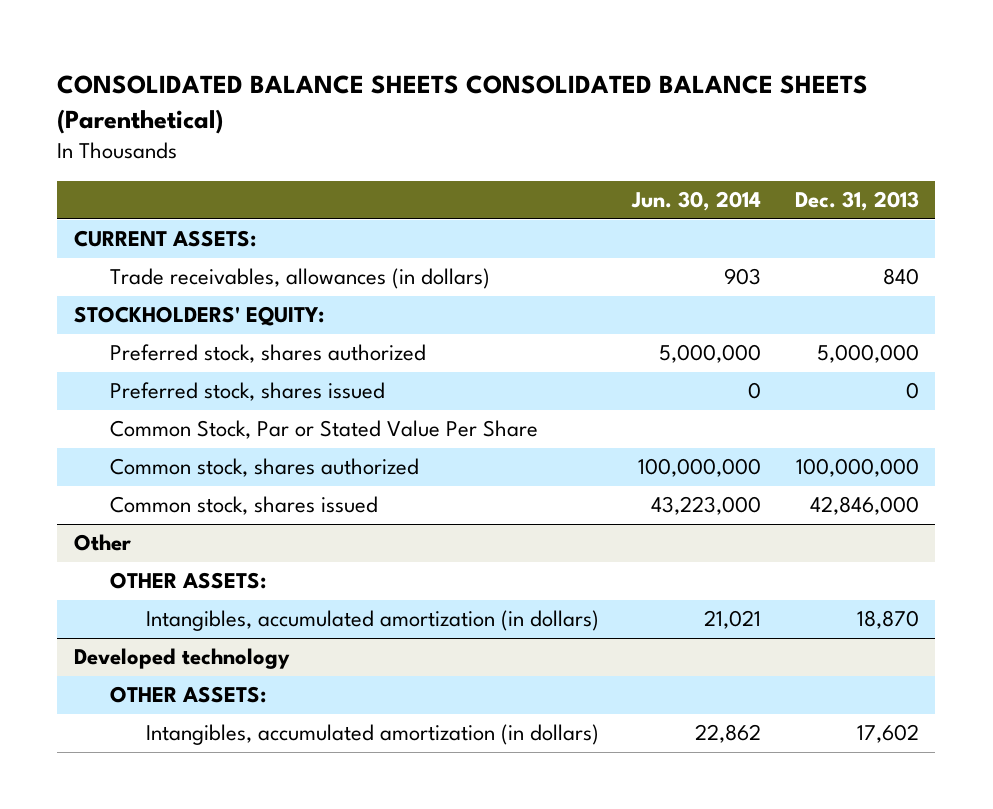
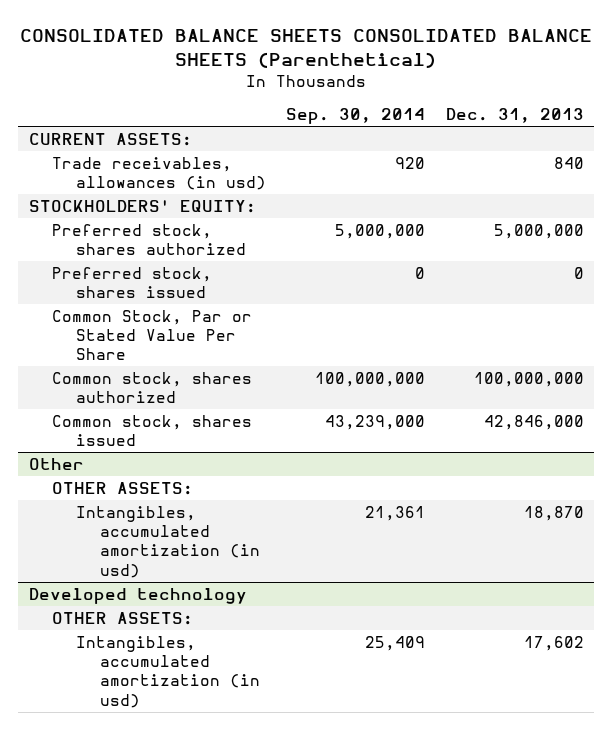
[631,191,762,212] Jun. 30, 2014 -> none
none -> [286,108,426,125] Sep. 30, 2014
[109,268,490,290] Trade receivables, allowances (in dollars) -> [52,156,267,191] Trade receivables, allowances (in usd)
[145,610,599,632] Intangibles, accumulated amortization (in dollars) -> [76,505,260,578] Intangibles, accumulated amortization (in usd)
[145,724,599,746] Intangibles, accumulated amortization (in dollars) -> [76,635,260,708] Intangibles, accumulated amortization (in usd)

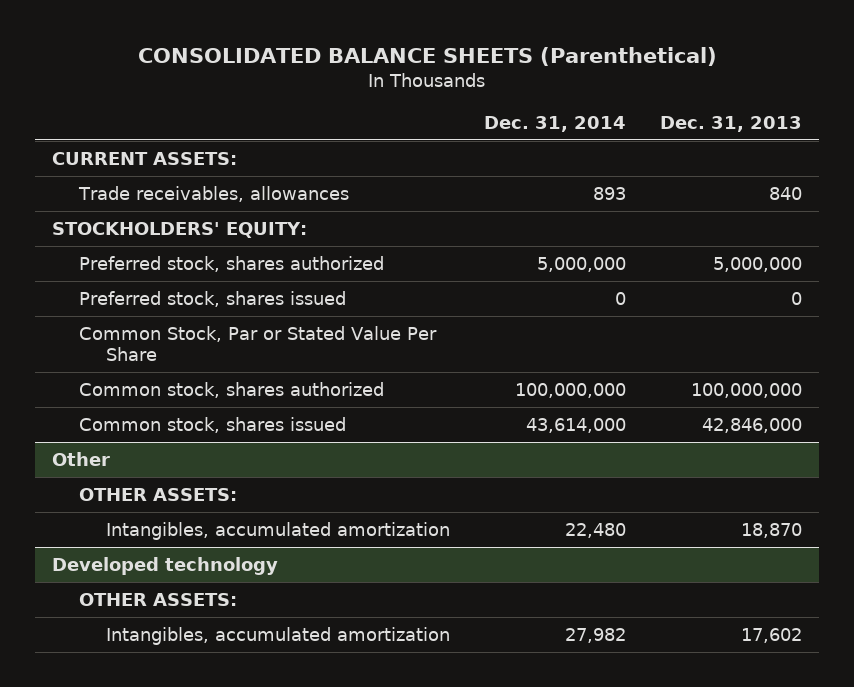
[20,29,593,69] CONSOLIDATED BALANCE SHEETS CONSOLIDATED BALANCE SHEETS (Parenthetical) -> [137,46,717,66] CONSOLIDATED BALANCE SHEETS (Parenthetical)
[286,108,426,125] Sep. 30, 2014 -> none
none -> [484,115,627,132] Dec. 31, 2014
[52,156,267,191] Trade receivables, allowances (in usd) -> [78,186,350,203] Trade receivables, allowances
[76,505,260,578] Intangibles, accumulated amortization (in usd) -> [106,522,451,541] Intangibles, accumulated amortization
[76,635,260,708] Intangibles, accumulated amortization (in usd) -> [106,627,451,646] Intangibles, accumulated amortization

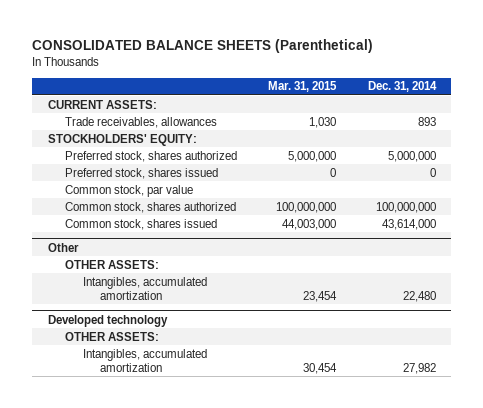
[659,115,802,132] Dec. 31, 2013 -> none
none -> [268,81,338,93] Mar. 31, 2015
[79,326,438,362] Common Stock, Par or Stated Value Per Share -> [65,184,194,197] Common stock, par value

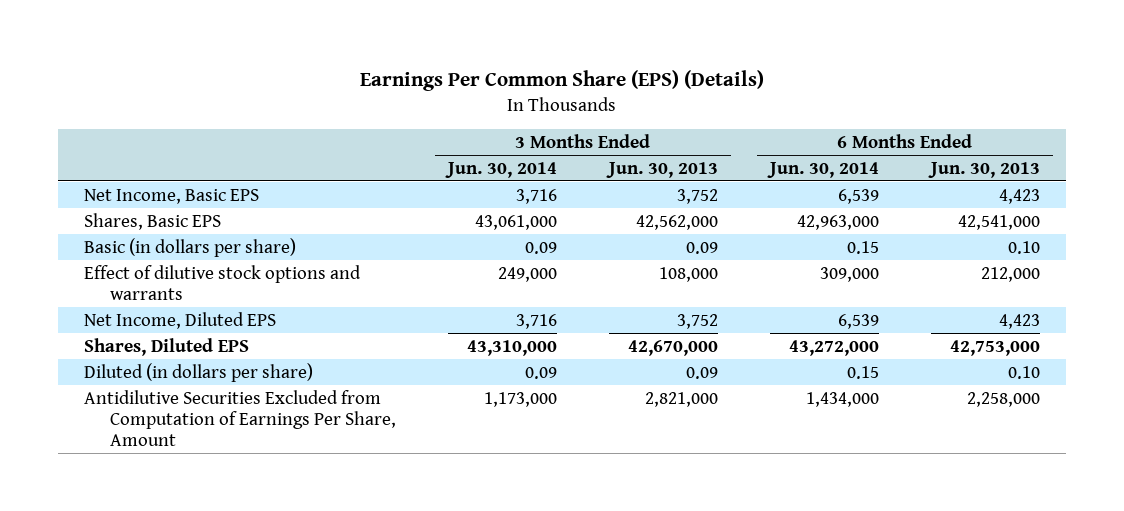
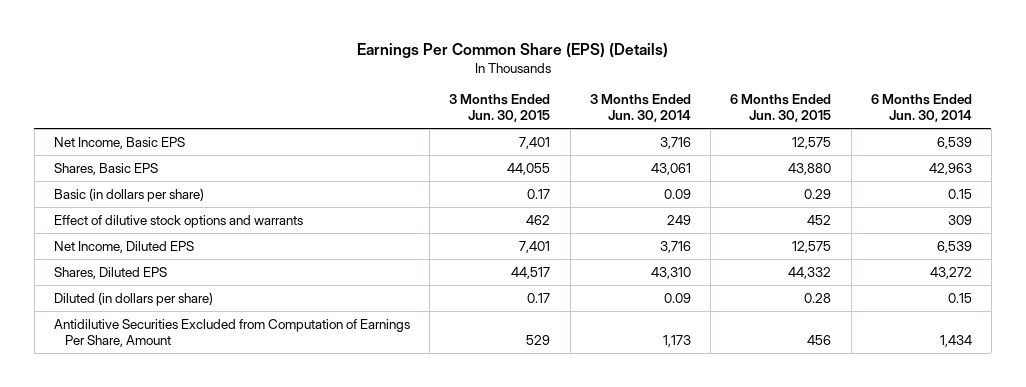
[605,161,718,178] Jun. 30, 2013 -> none
[927,161,1040,178] Jun. 30, 2013 -> none
none -> [449,94,551,122] 3 Months Ended Jun. 30, 2015
none -> [730,94,832,122] 6 Months Ended Jun. 30, 2015
[475,214,558,230] 43,061,000 -> [650,162,691,175] 43,061
[796,214,879,230] 42,963,000 -> [928,162,972,175] 42,963
[498,266,558,282] 249,000 -> [666,214,691,225] 249
[819,266,879,282] 309,000 -> [947,214,972,225] 309
[467,339,558,356] 43,310,000 -> [650,266,691,279] 43,310
[788,339,879,356] 43,272,000 -> [929,266,972,279] 43,272
[484,391,558,407] 1,173,000 -> [662,334,691,347] 1,173
[805,391,879,407] 1,434,000 -> [939,334,972,347] 1,434

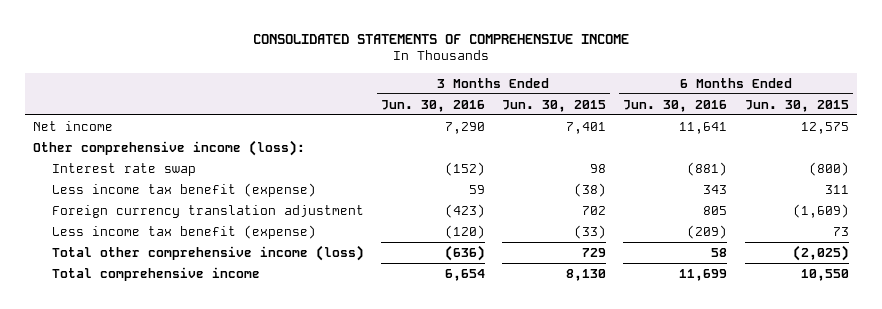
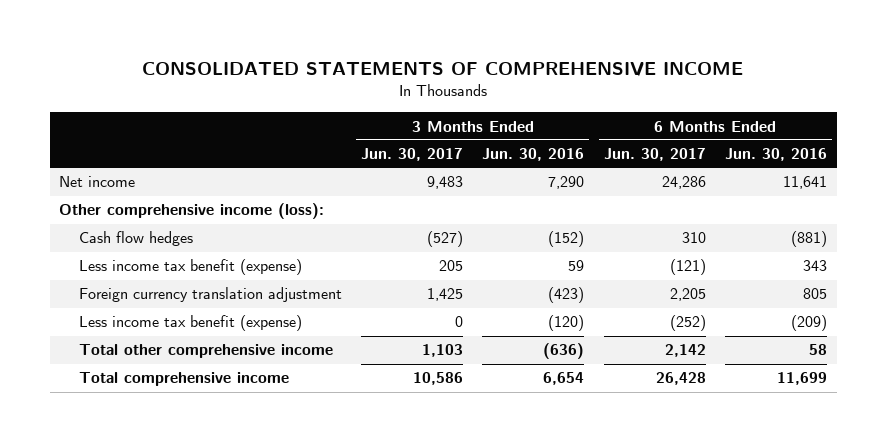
[502,99,607,112] Jun. 30, 2015 -> none
[744,99,849,112] Jun. 30, 2015 -> none
none -> [360,148,463,162] Jun. 30, 2017
none -> [603,148,706,162] Jun. 30, 2017
[51,162,196,176] Interest rate swap -> [78,231,193,247] Cash flow hedges
[51,244,364,261] Total other comprehensive income (loss) -> [78,344,333,359] Total other comprehensive income

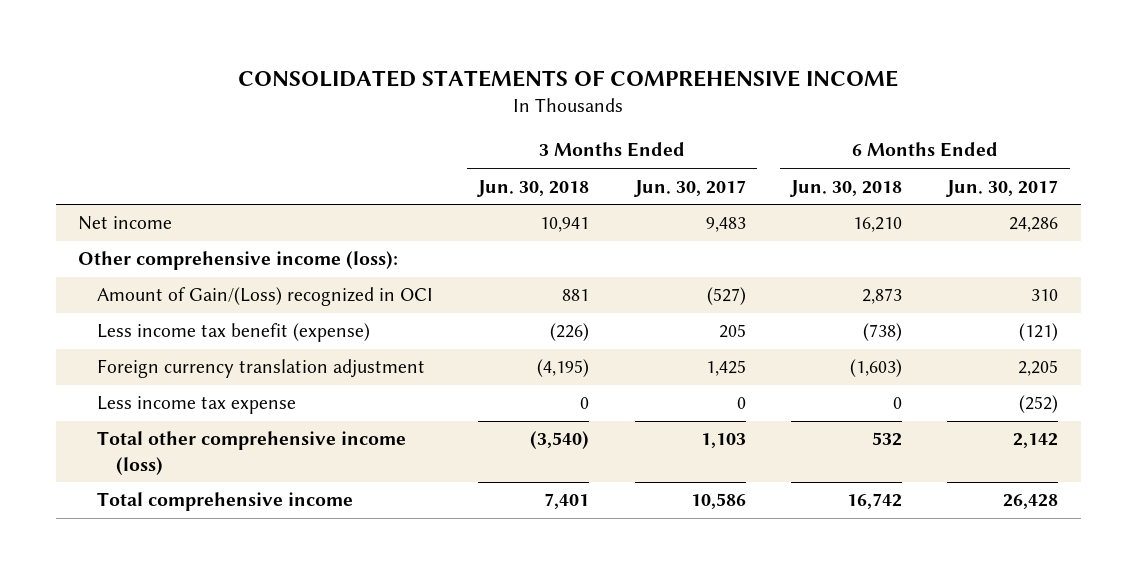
[482,148,585,162] Jun. 30, 2016 -> none
[725,148,828,162] Jun. 30, 2016 -> none
none -> [477,179,590,197] Jun. 30, 2018
none -> [790,179,903,197] Jun. 30, 2018
[78,231,193,247] Cash flow hedges -> [97,287,434,307] Amount of Gain/(Loss) recognized in OCI
[78,315,302,332] Less income tax benefit (expense) -> [97,396,297,415] Less income tax expense
[78,344,333,359] Total other comprehensive income -> [97,431,407,475] Total other comprehensive income (loss)

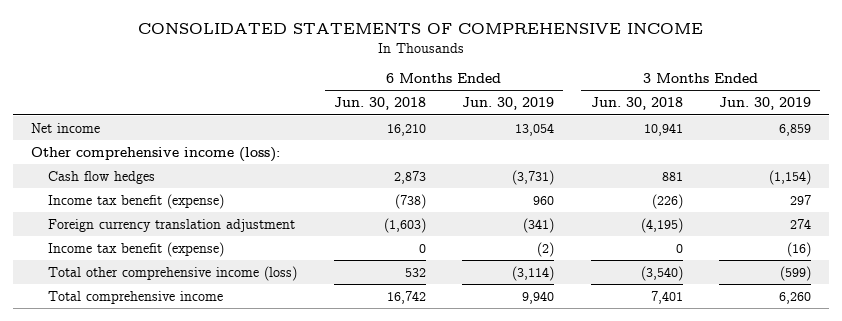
[633,179,746,197] Jun. 30, 2017 -> none
[946,179,1059,197] Jun. 30, 2017 -> none
none -> [462,97,555,111] Jun. 30, 2019
none -> [718,97,811,111] Jun. 30, 2019
[97,287,434,307] Amount of Gain/(Loss) recognized in OCI -> [48,170,156,184] Cash flow hedges
[97,323,371,343] Less income tax benefit (expense) -> [48,193,225,209] Income tax benefit (expense)
[97,396,297,415] Less income tax expense -> [48,241,225,257] Income tax benefit (expense)

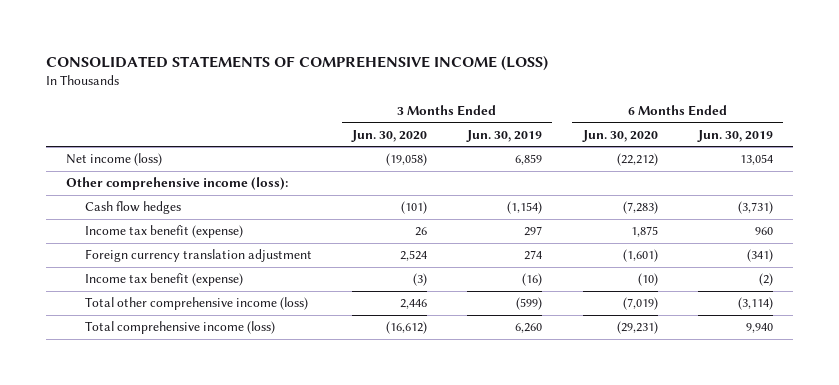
[138,23,704,35] CONSOLIDATED STATEMENTS OF COMPREHENSIVE INCOME -> [45,56,548,72] CONSOLIDATED STATEMENTS OF COMPREHENSIVE INCOME (LOSS)
[333,97,426,111] Jun. 30, 2018 -> none
[590,97,683,111] Jun. 30, 2018 -> none
none -> [351,129,428,142] Jun. 30, 2020
none -> [581,129,658,142] Jun. 30, 2020
[31,122,101,133] Net income -> [66,153,163,167] Net income (loss)
[48,290,224,304] Total comprehensive income -> [84,321,275,335] Total comprehensive income (loss)

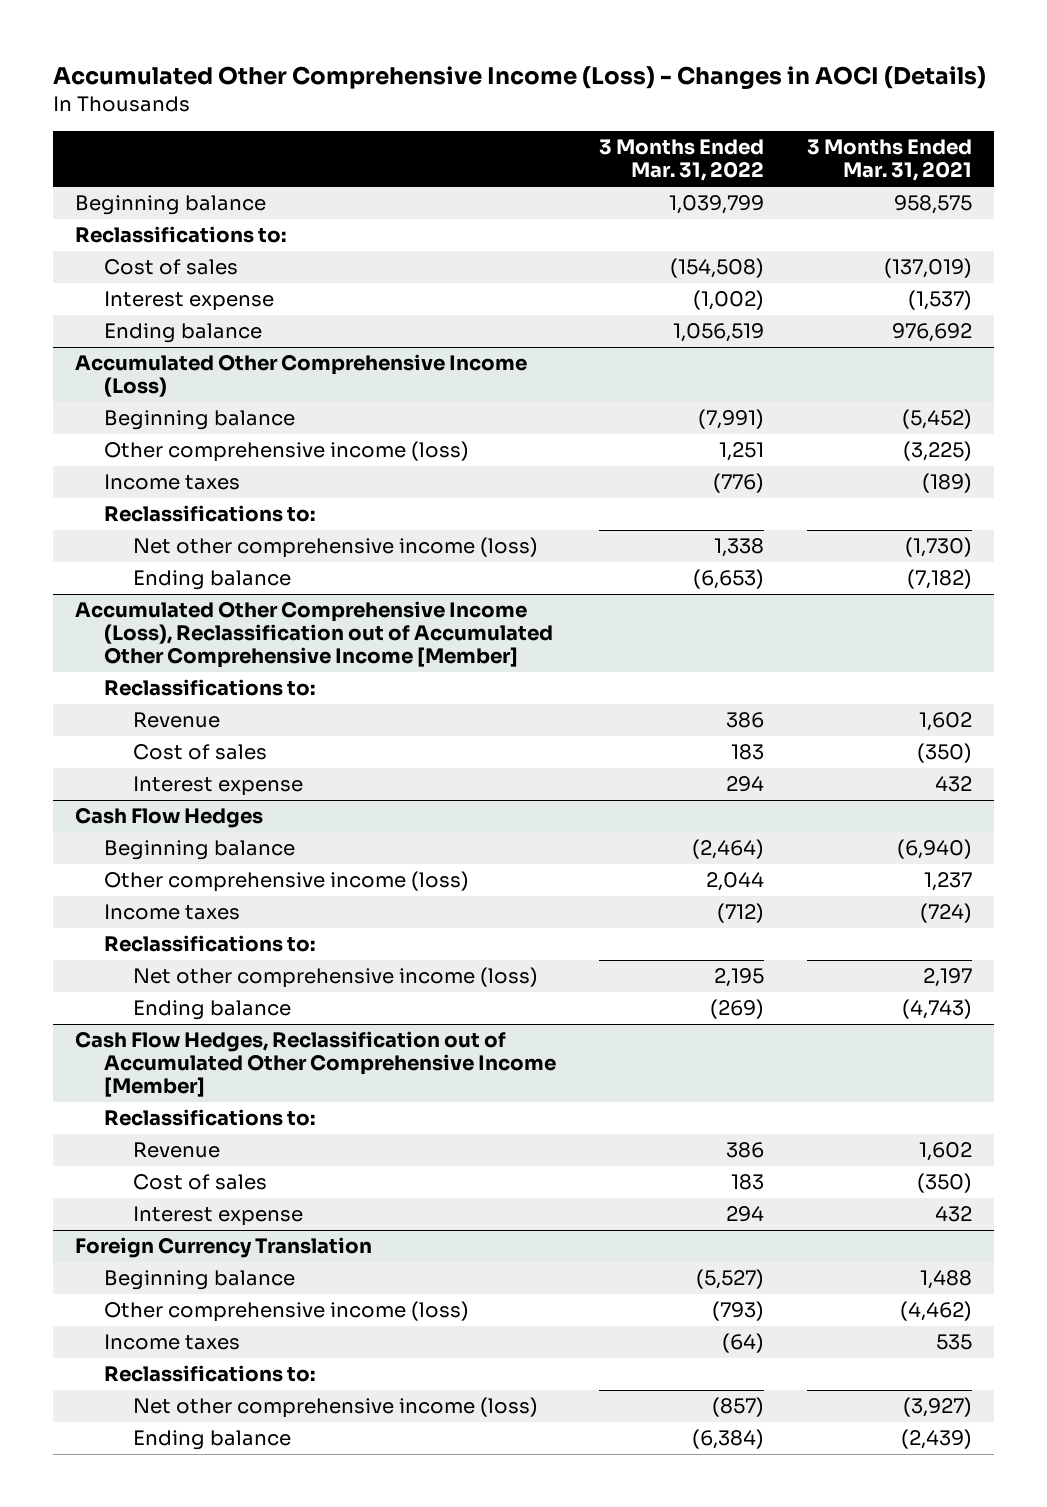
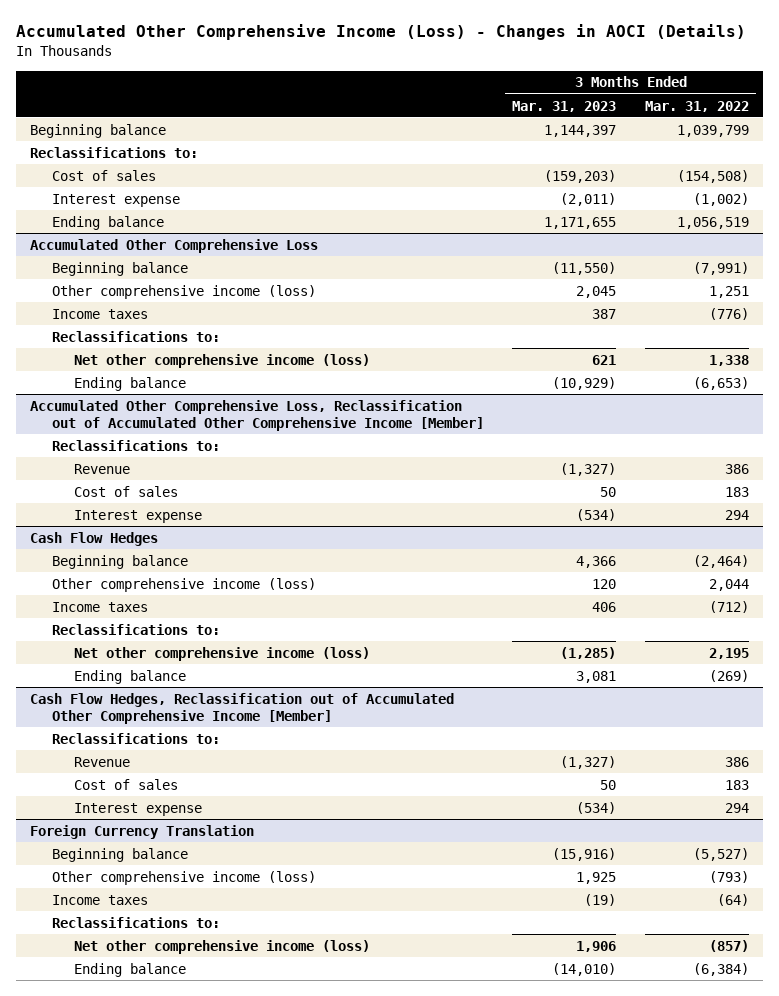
[807,139,973,182] 3 Months Ended Mar. 31, 2021 -> none
none -> [512,100,617,112] Mar. 31, 2023
[74,354,527,398] Accumulated Other Comprehensive Income (Loss) -> [29,238,318,253] Accumulated Other Comprehensive Loss
[74,601,553,669] Accumulated Other Comprehensive Income (Loss), Reclassification out of Accumulated Other Comprehensive Income [Member] -> [29,399,484,431] Accumulated Other Comprehensive Loss, Reclassification out of Accumulated Other Comprehensive Income [Member]

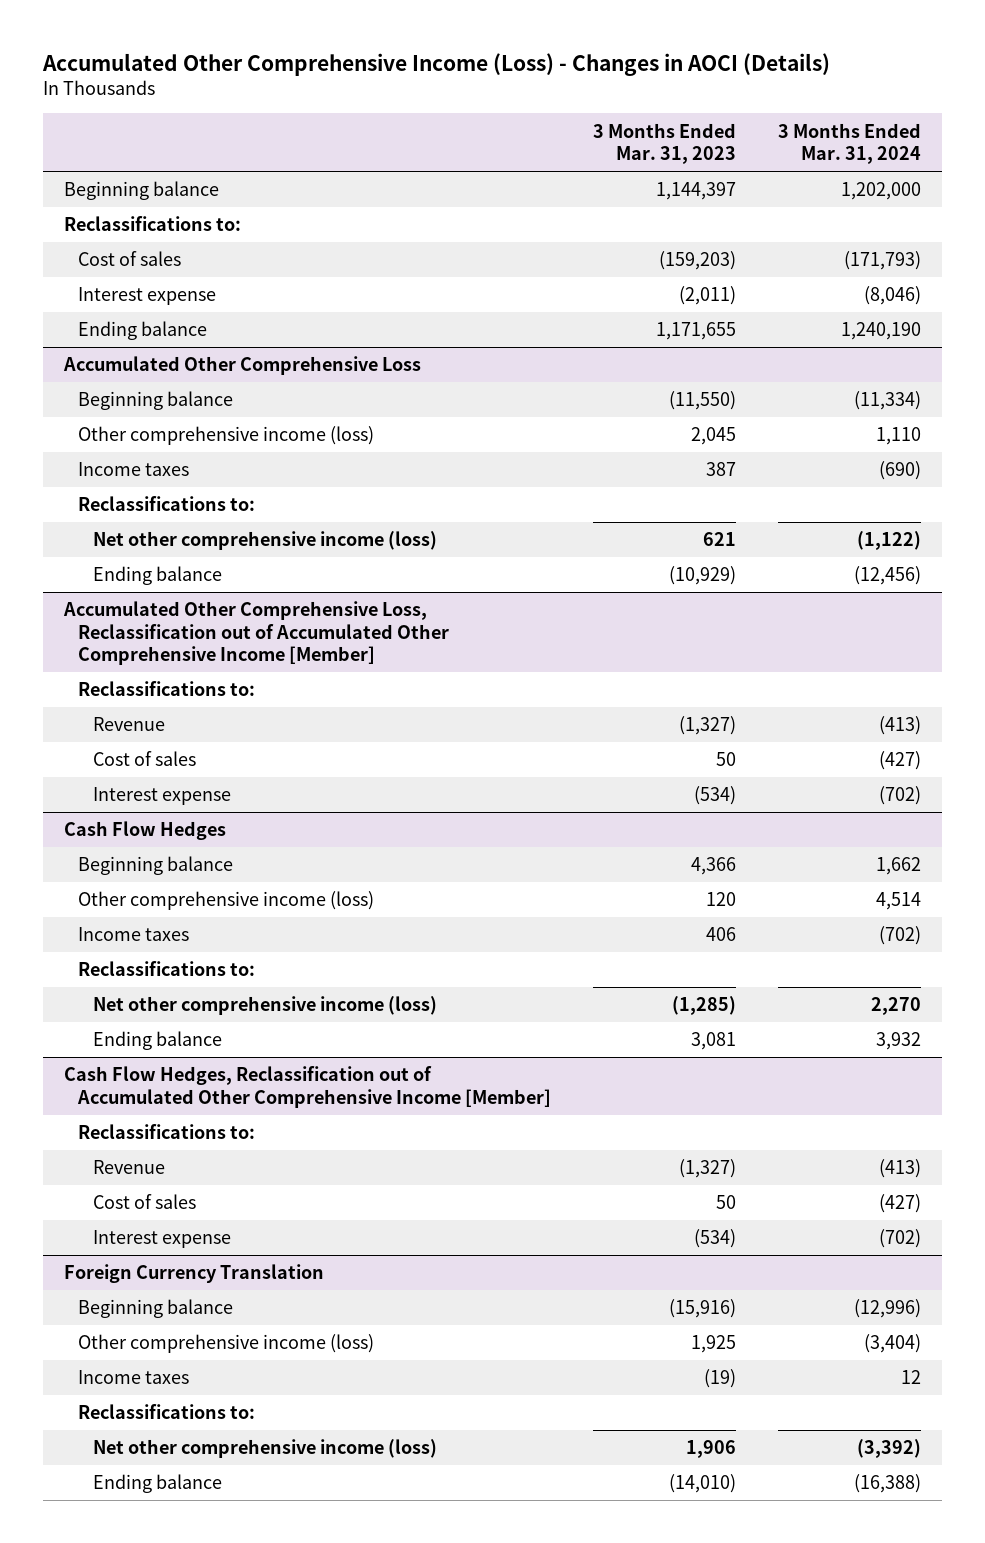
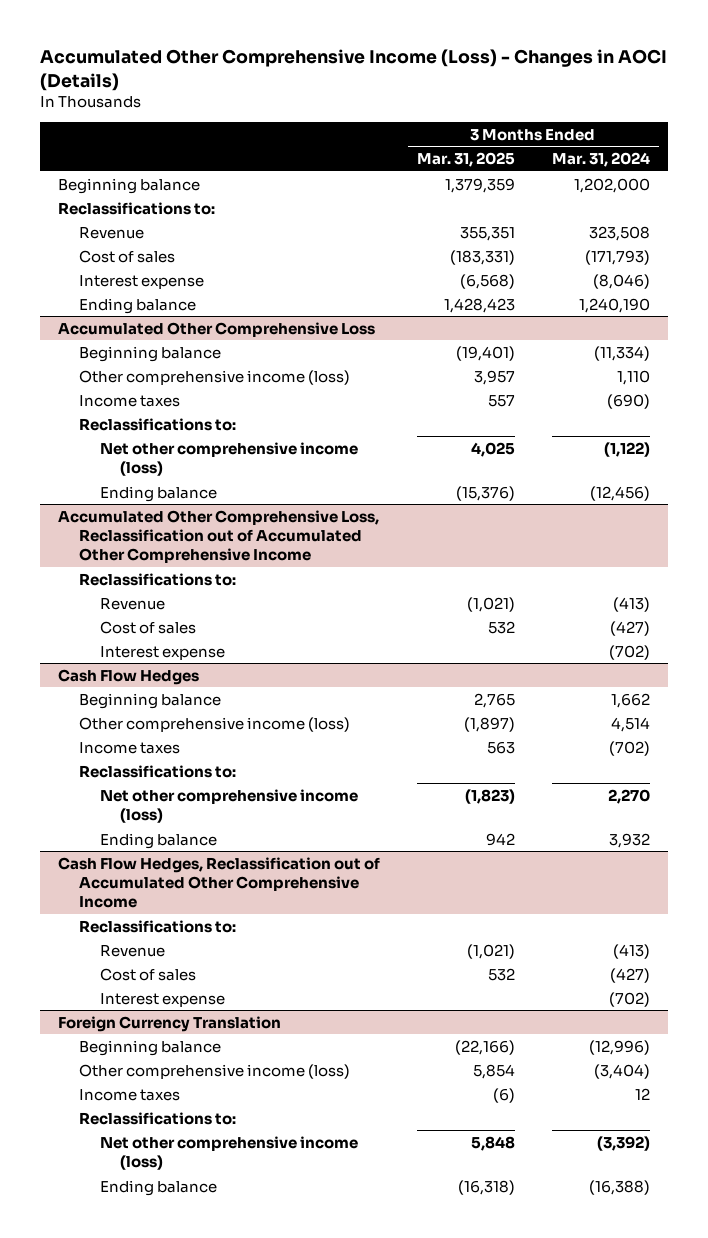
[593,122,737,165] 3 Months Ended Mar. 31, 2023 -> none
none -> [417,151,516,167] Mar. 31, 2025
none -> [79,226,145,239] Revenue
[62,601,450,666] Accumulated Other Comprehensive Loss, Reclassification out of Accumulated Other Comprehensive Income [Member] -> [58,509,380,564] Accumulated Other Comprehensive Loss, Reclassification out of Accumulated Other Comprehensive Income
[63,1066,552,1108] Cash Flow Hedges, Reclassification out of Accumulated Other Comprehensive Income [Member] -> [58,856,381,909] Cash Flow Hedges, Reclassification out of Accumulated Other Comprehensive Income

